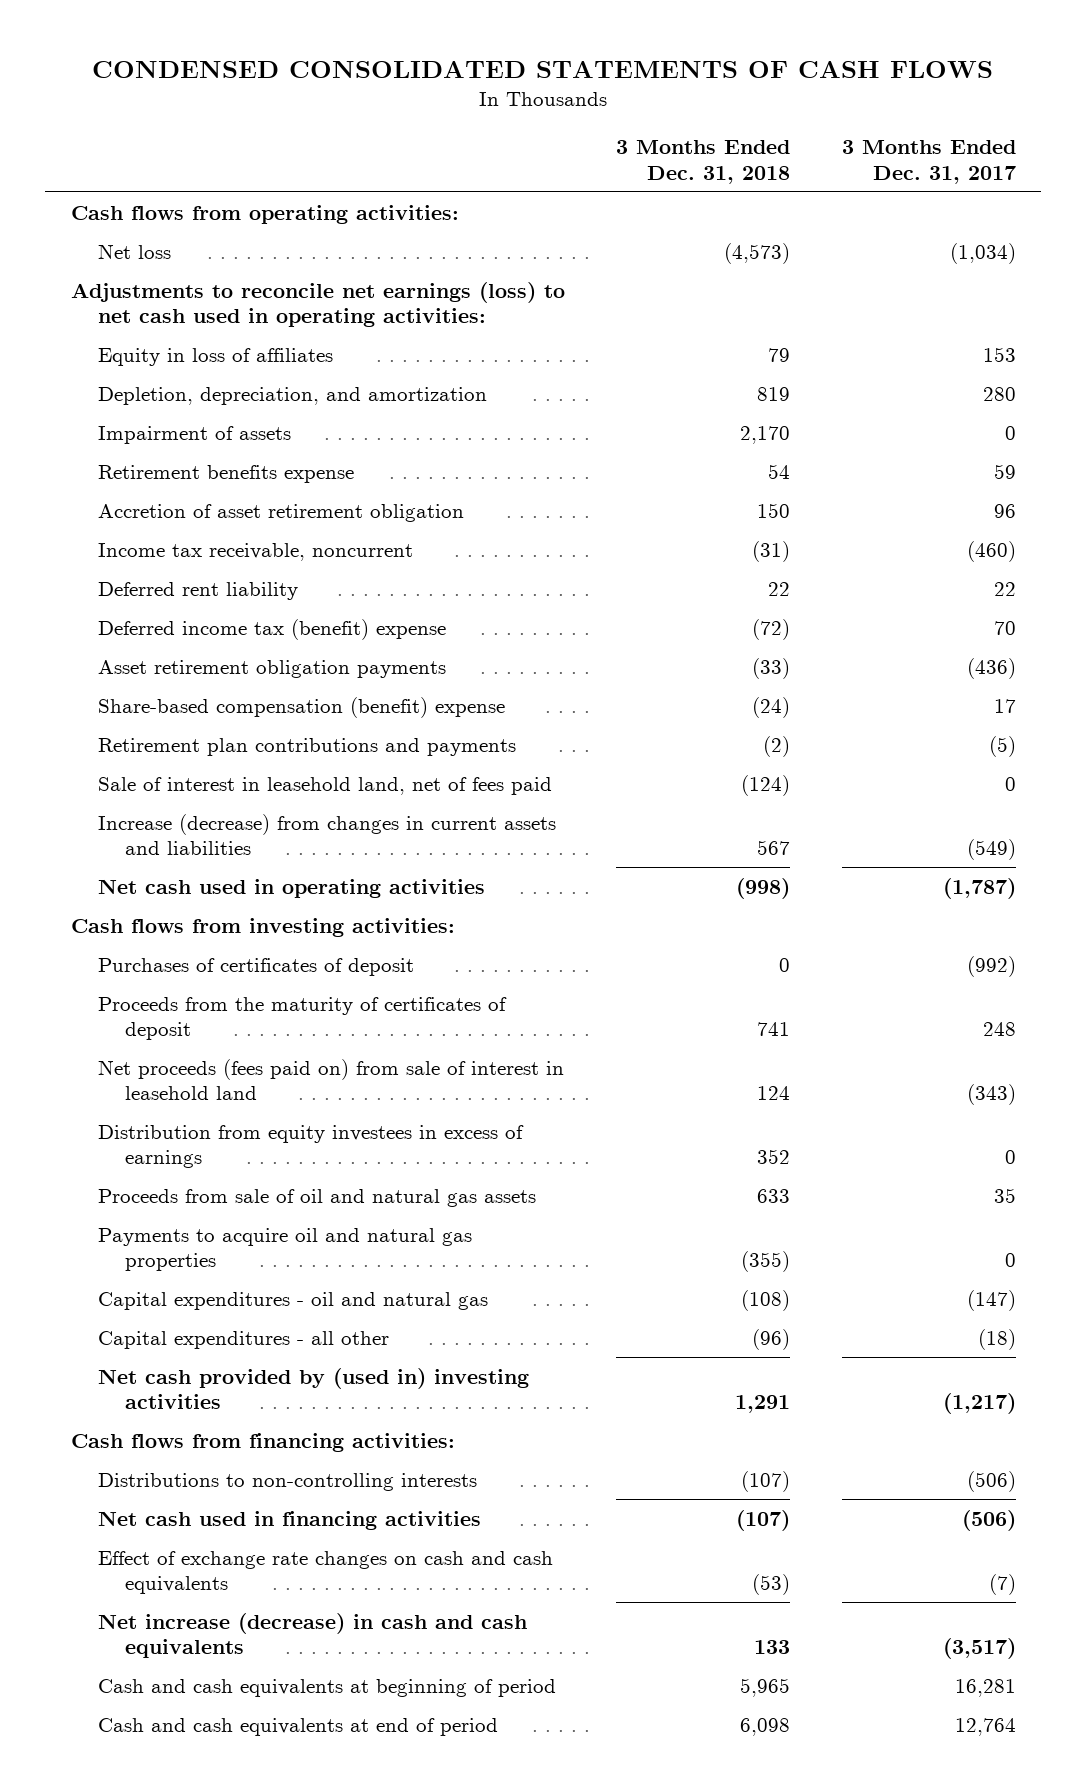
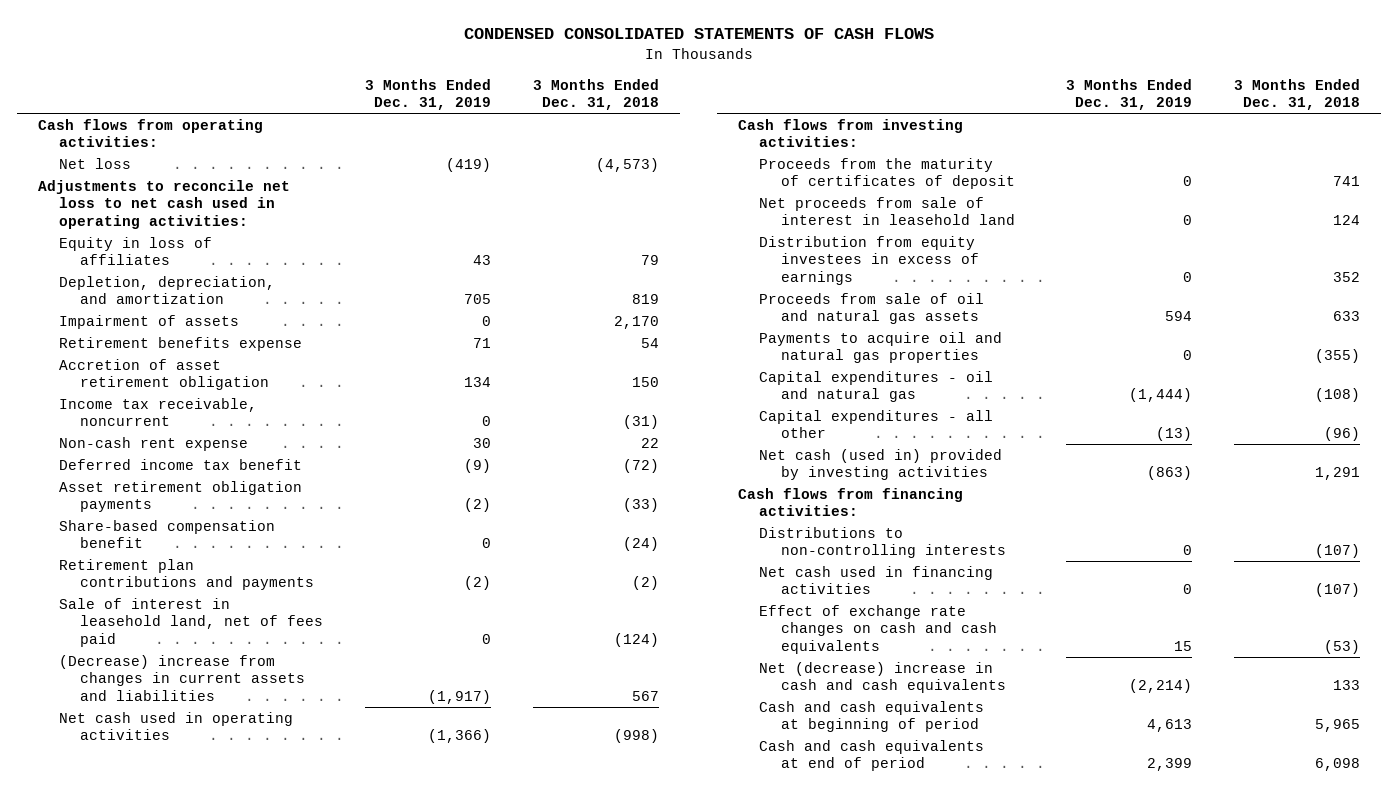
[841,140,1016,184] 3 Months Ended Dec. 31, 2017 -> none
none -> [365,78,492,111] 3 Months Ended Dec. 31, 2019
[70,281,565,328] Adjustments to reconcile net earnings (loss) to net cash used in operating activities: -> [37,179,290,229] Adjustments to reconcile net loss to net cash used in operating activities:
[97,581,298,600] Deferred rent liability -> [58,436,248,451] Non-cash rent expense
[97,618,446,640] Deferred income tax (benefit) expense -> [58,458,302,470] Deferred income tax benefit
[97,696,505,718] Share-based compensation (benefit) expense -> [58,519,275,549] Share-based compensation benefit
[97,813,556,856] Increase (decrease) from changes in current assets and liabilities -> [58,654,306,701] (Decrease) increase from changes in current assets and liabilities
[97,957,414,976] Purchases of certificates of deposit -> none
[97,1058,564,1101] Net proceeds (fees paid on) from sale of interest in leasehold land -> [759,196,1015,226] Net proceeds from sale of interest in leasehold land
[97,1367,529,1410] Net cash provided by (used in) investing activities -> [759,448,1003,481] Net cash (used in) provided by investing activities
[97,1612,527,1659] Net increase (decrease) in cash and cash equivalents -> [759,661,1006,694] Net (decrease) increase in cash and cash equivalents

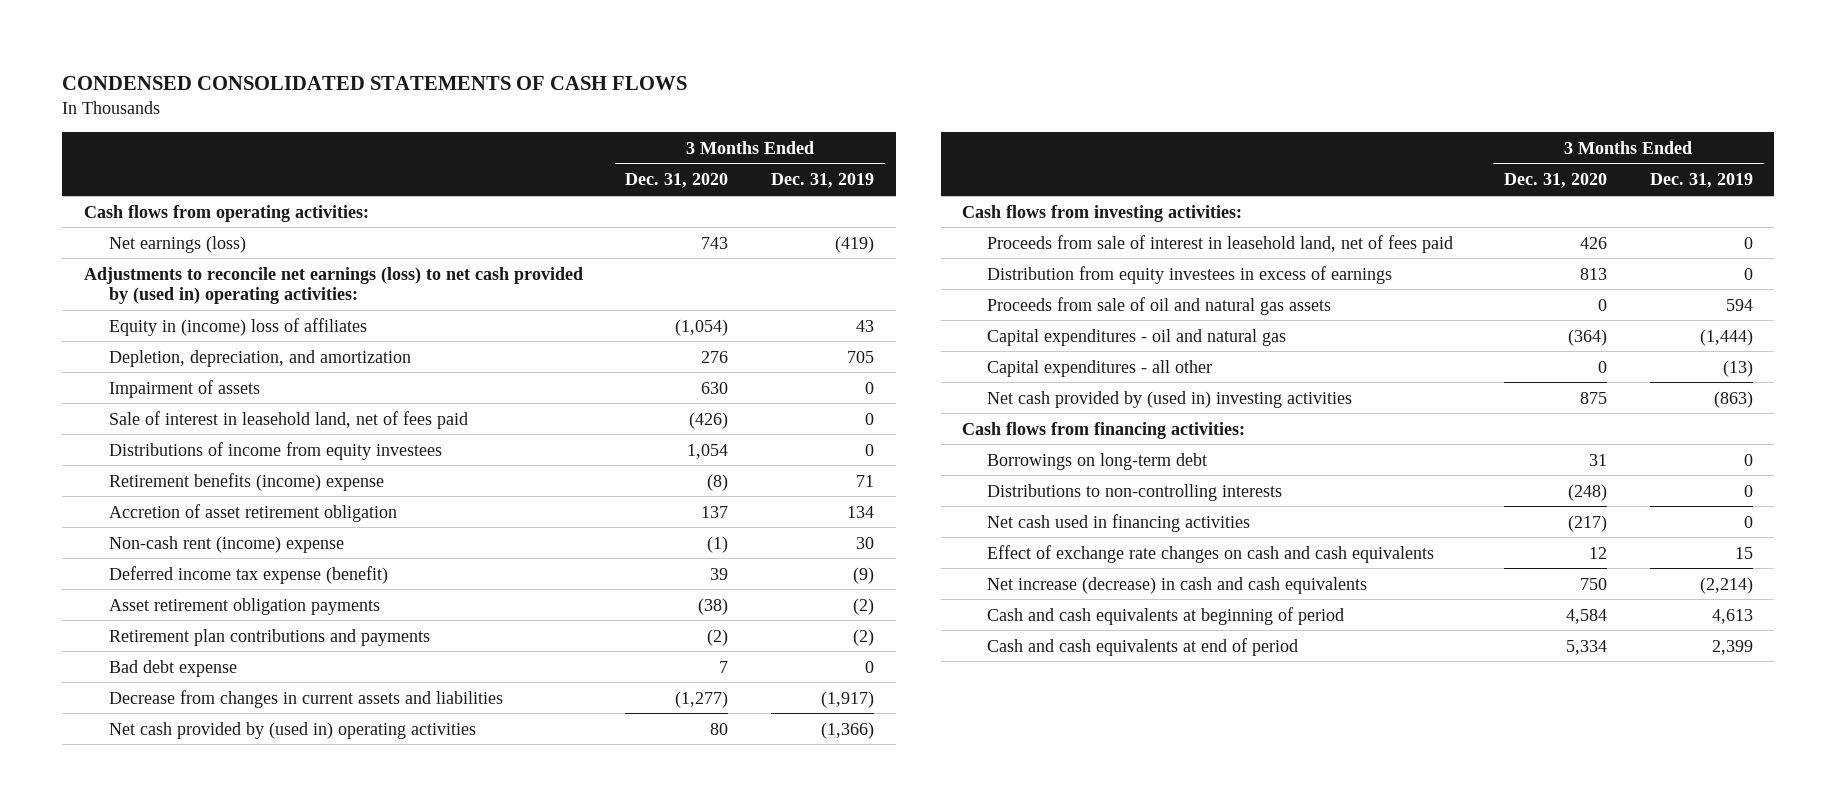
[533,78,660,111] 3 Months Ended Dec. 31, 2018 -> none
none -> [625,173,729,189] Dec. 31, 2020
[58,157,131,169] Net loss -> [108,235,246,253] Net earnings (loss)
[37,179,290,229] Adjustments to reconcile net loss to net cash used in operating activities: -> [83,266,583,305] Adjustments to reconcile net earnings (loss) to net cash provided by (used in) operating activities:
[58,236,212,266] Equity in loss of affiliates -> [108,317,367,336] Equity in (income) loss of affiliates
[58,597,324,647] Sale of interest in leasehold land, net of fees paid -> [108,410,468,429] Sale of interest in leasehold land, net of fees paid
none -> [108,441,442,460] Distributions of income from equity investees
[58,336,302,351] Retirement benefits expense -> [108,472,384,491] Retirement benefits (income) expense
[58,397,257,427] Income tax receivable, noncurrent -> none
[58,436,248,451] Non-cash rent expense -> [108,535,344,553] Non-cash rent (income) expense
[58,458,302,470] Deferred income tax benefit -> [108,565,388,584] Deferred income tax expense (benefit)
[58,519,275,549] Share-based compensation benefit -> none
none -> [108,659,237,677] Bad debt expense
[58,654,306,701] (Decrease) increase from changes in current assets and liabilities -> [108,689,503,708] Decrease from changes in current assets and liabilities
[58,711,293,741] Net cash used in operating activities -> [108,721,476,739] Net cash provided by (used in) operating activities
[759,157,1015,190] Proceeds from the maturity of certificates of deposit -> none
[759,196,1015,226] Net proceeds from sale of interest in leasehold land -> [987,234,1454,253] Proceeds from sale of interest in leasehold land, net of fees paid
[759,331,1003,364] Payments to acquire oil and natural gas properties -> none
[759,448,1003,481] Net cash (used in) provided by investing activities -> [987,390,1353,408] Net cash provided by (used in) investing activities
none -> [987,452,1208,470] Borrowings on long-term debt
[759,661,1006,694] Net (decrease) increase in cash and cash equivalents -> [987,576,1368,594] Net increase (decrease) in cash and cash equivalents

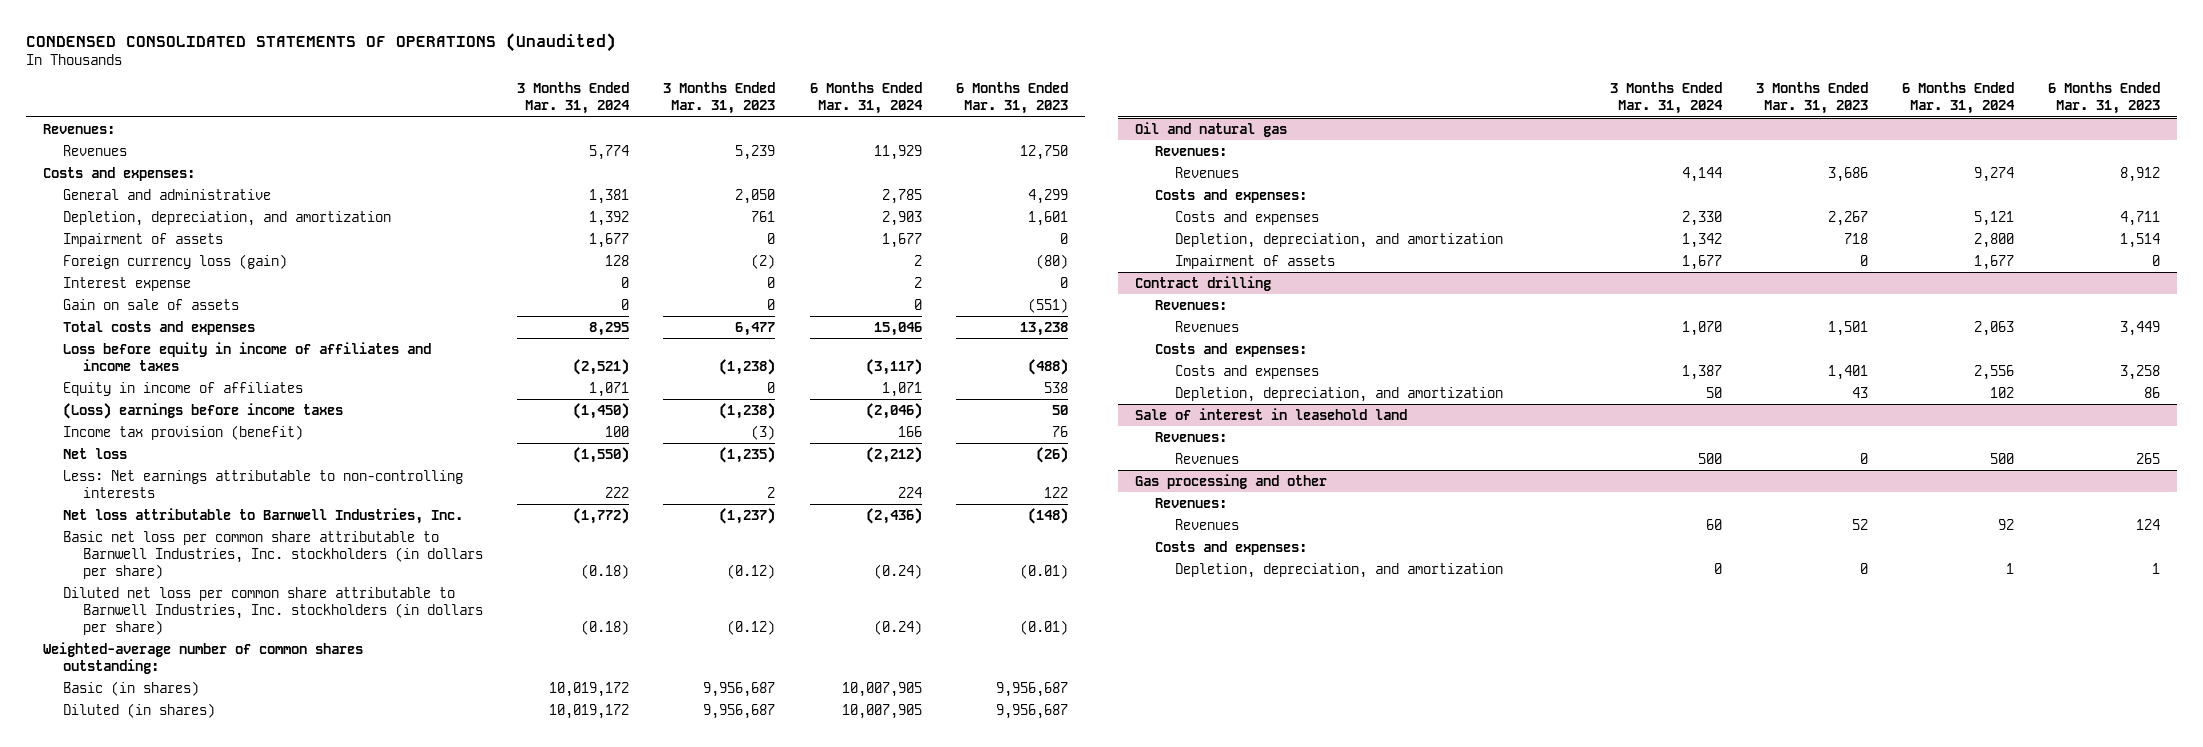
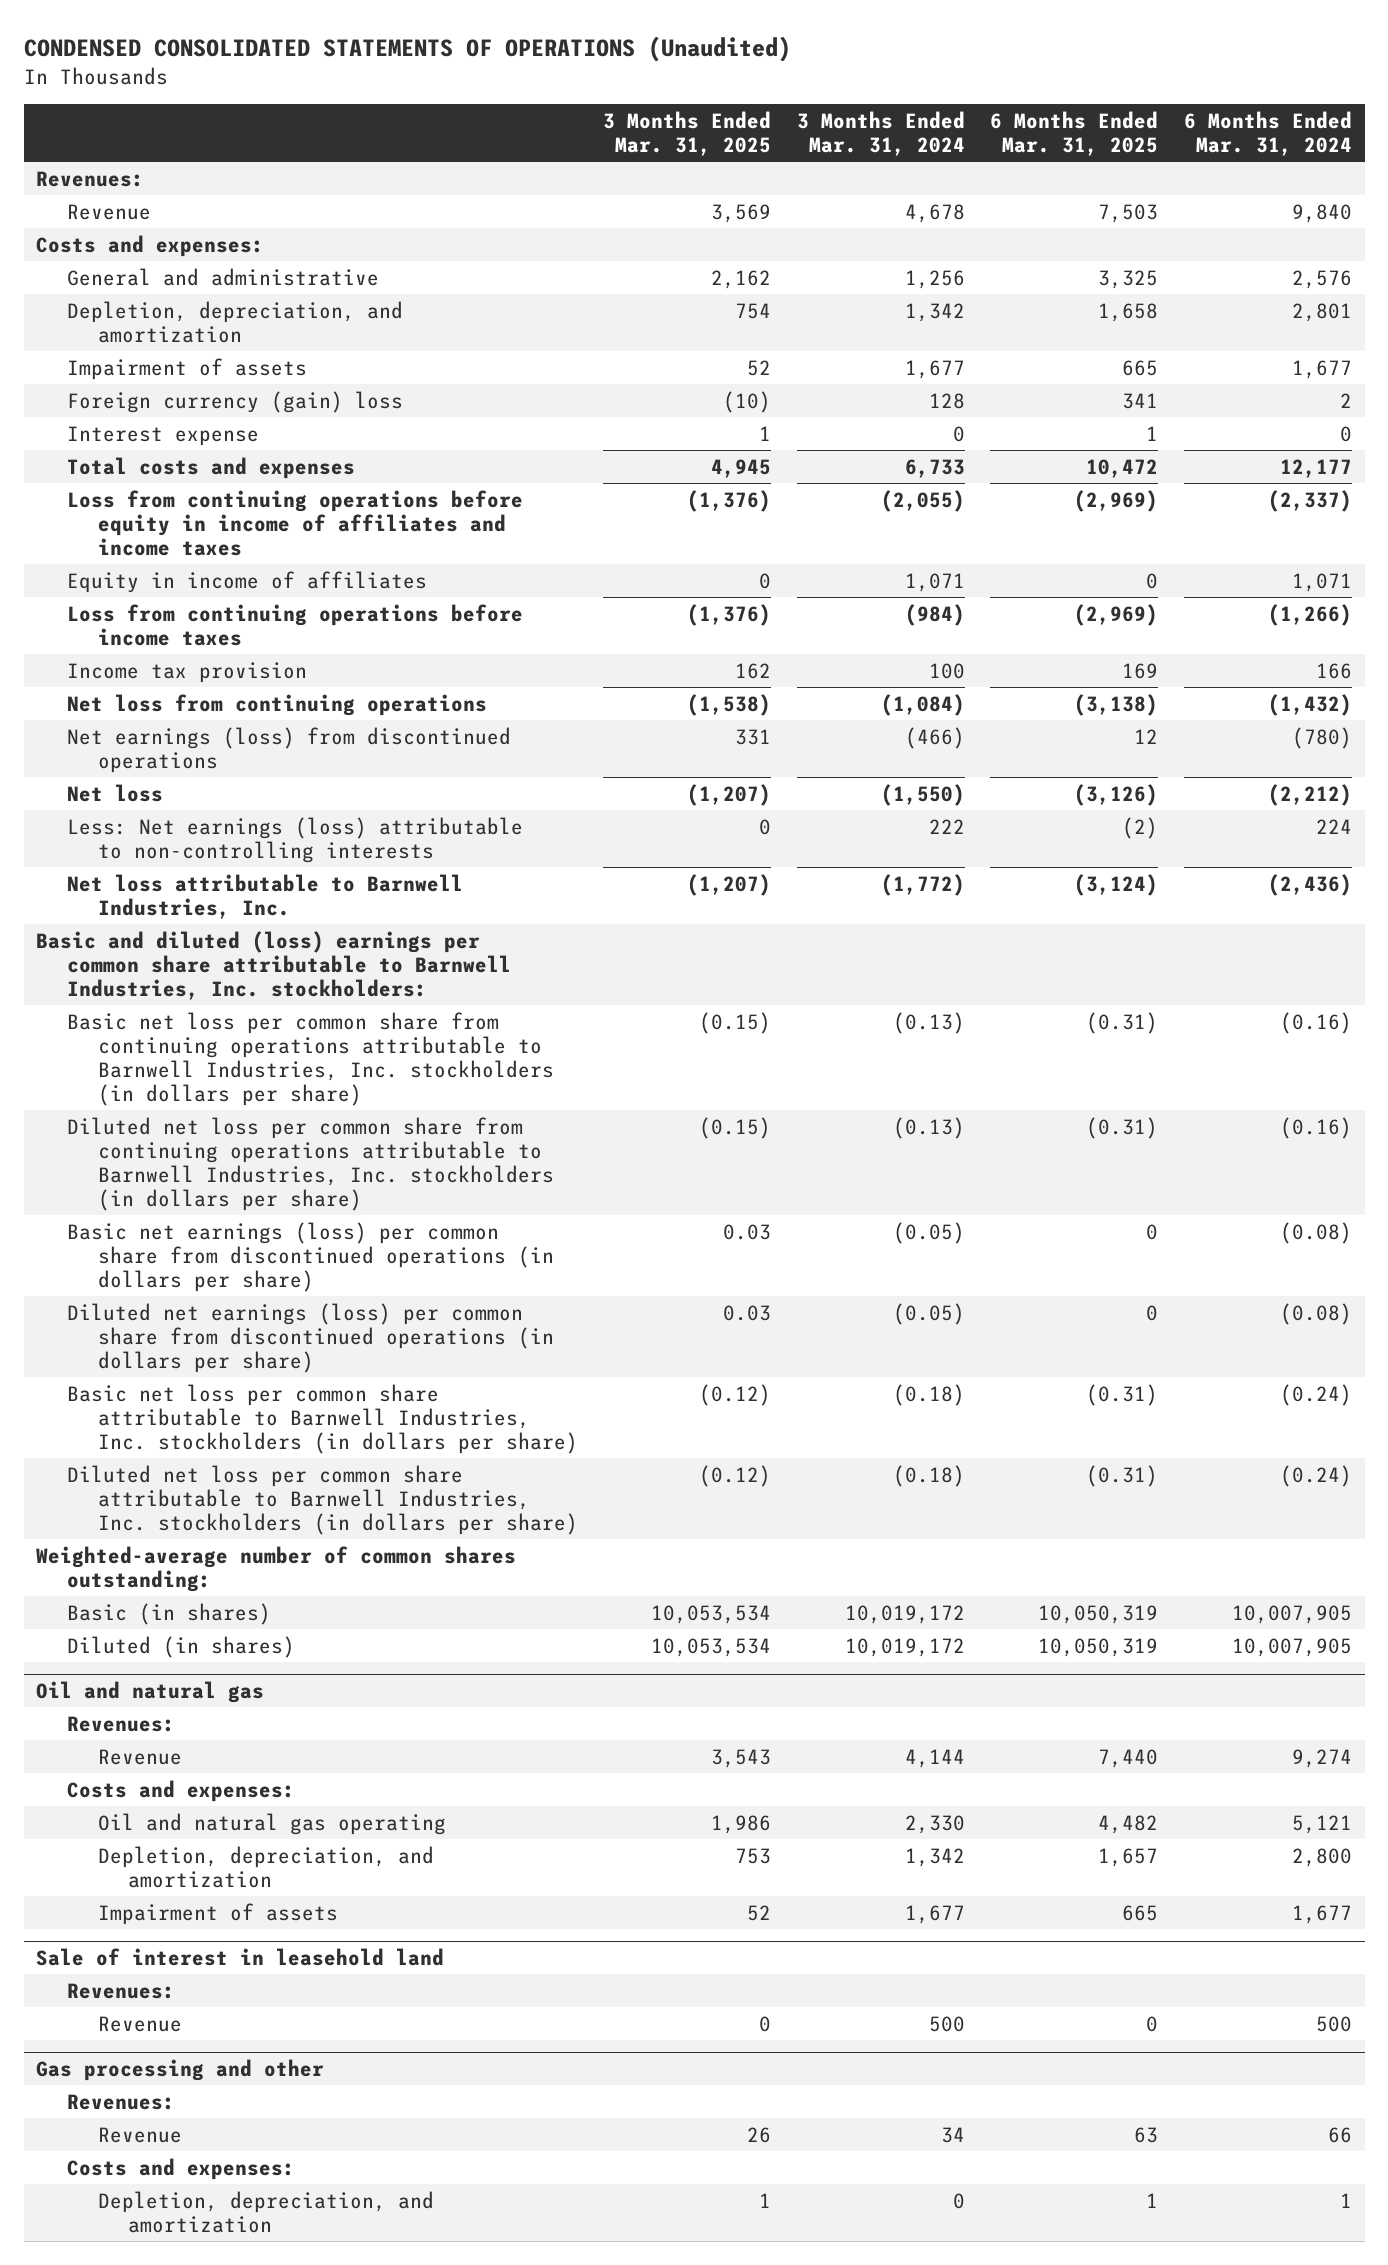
[663,82,776,115] 3 Months Ended Mar. 31, 2023 -> none
[955,82,1068,115] 6 Months Ended Mar. 31, 2023 -> none
none -> [603,110,772,157] 3 Months Ended Mar. 31, 2025
none -> [990,110,1159,157] 6 Months Ended Mar. 31, 2025
[62,144,127,156] Revenues -> none
none -> [67,203,152,220] Revenue
[589,188,630,204] 1,381 -> [904,269,965,289] 1,256
[881,188,922,204] 2,785 -> [1291,269,1352,289] 2,576
[589,210,630,226] 1,392 -> [904,302,965,322] 1,342
[881,210,922,226] 2,903 -> [1291,302,1352,322] 2,801
[62,298,239,310] Gain on sale of assets -> none
[62,253,287,269] Foreign currency loss (gain) -> [67,390,404,413] Foreign currency (gain) loss
[913,276,922,288] 2 -> [1339,425,1352,442] 0
[589,321,630,336] 8,295 -> [904,458,965,478] 6,733
[873,321,922,336] 15,046 -> [1279,458,1352,478] 12,177
[62,341,431,371] Loss before equity in income of affiliates and income taxes -> [67,489,524,556] Loss from continuing operations before equity in income of affiliates and income taxes
[573,358,630,375] (2,521) -> [880,489,965,512] (2,055)
[865,358,922,375] (3,117) -> [1267,489,1352,512] (2,337)
[62,402,343,419] (Loss) earnings before income taxes -> [67,603,524,646] Loss from continuing operations before income taxes
[573,402,630,419] (1,450) -> [904,603,965,626] (984)
[865,402,922,419] (2,046) -> [1267,603,1352,626] (1,266)
[62,424,303,440] Income tax provision (benefit) -> [67,661,308,683] Income tax provision
none -> [67,693,488,716] Net loss from continuing operations
none -> [67,726,512,773] Net earnings (loss) from discontinued operations
[62,469,463,498] Less: Net earnings attributable to non-controlling interests -> [67,816,524,863] Less: Net earnings (loss) attributable to non-controlling interests
none -> [36,930,512,1000] Basic and diluted (loss) earnings per common share attributable to Barnwell Industries, Inc. stockholders:
none -> [67,1011,554,1107] Basic net loss per common share from continuing operations attributable to Barnwell Industries, Inc. stockholders (in dollars per share)
none -> [67,1116,554,1212] Diluted net loss per common share from continuing operations attributable to Barnwell Industries, Inc. stockholders (in dollars per share)
none -> [67,1221,554,1292] Basic net earnings (loss) per common share from discontinued operations (in dollars per share)
none -> [67,1302,554,1373] Diluted net earnings (loss) per common share from discontinued operations (in dollars per share)
[1175,166,1240,178] Revenues -> [97,1748,182,1765] Revenue
[1175,210,1320,225] Costs and expenses -> [97,1812,446,1835] Oil and natural gas operating
[1135,275,1272,291] Contract drilling -> none
[1155,299,1228,310] Revenues: -> none
[1175,320,1240,332] Revenues -> none
[1155,342,1308,357] Costs and expenses: -> none
[1175,364,1320,379] Costs and expenses -> none
[1175,386,1504,402] Depletion, depreciation, and amortization -> none
[1175,452,1240,464] Revenues -> [97,2015,182,2032] Revenue
[1175,518,1240,530] Revenues -> none
none -> [97,2126,182,2143] Revenue

